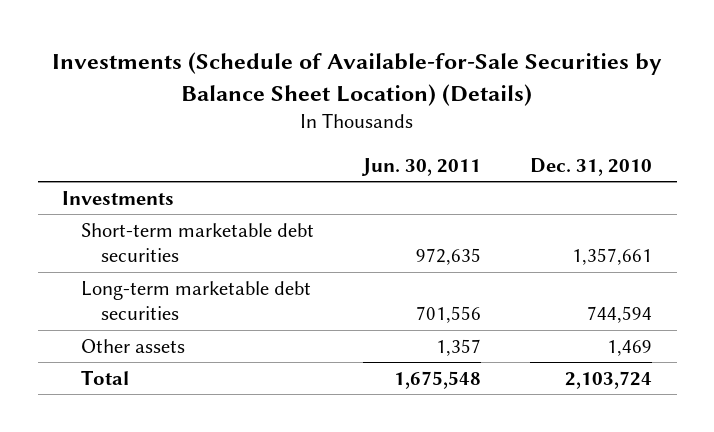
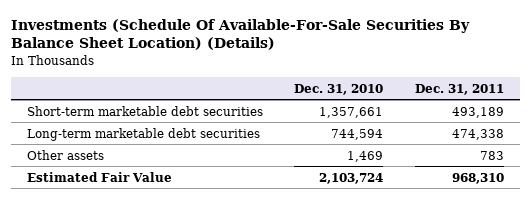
[52,52,663,106] Investments (Schedule of Available-for-Sale Securities by Balance Sheet Location) (Details) -> [10,18,470,51] Investments (Schedule Of Available-For-Sale Securities By Balance Sheet Location) (Details)
[361,157,482,176] Jun. 30, 2011 -> none
none -> [415,83,505,95] Dec. 31, 2011
[62,190,175,205] Investments -> none
[81,369,130,385] Total -> [26,171,172,182] Estimated Fair Value

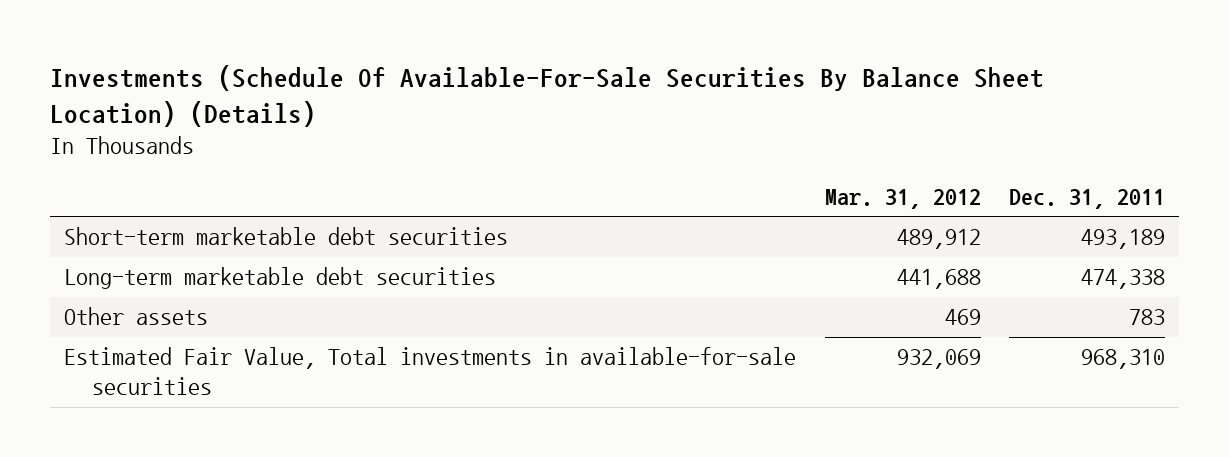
[294,83,384,95] Dec. 31, 2010 -> none
none -> [824,189,981,210] Mar. 31, 2012
[26,171,172,182] Estimated Fair Value -> [64,347,797,396] Estimated Fair Value, Total investments in available-for-sale securities

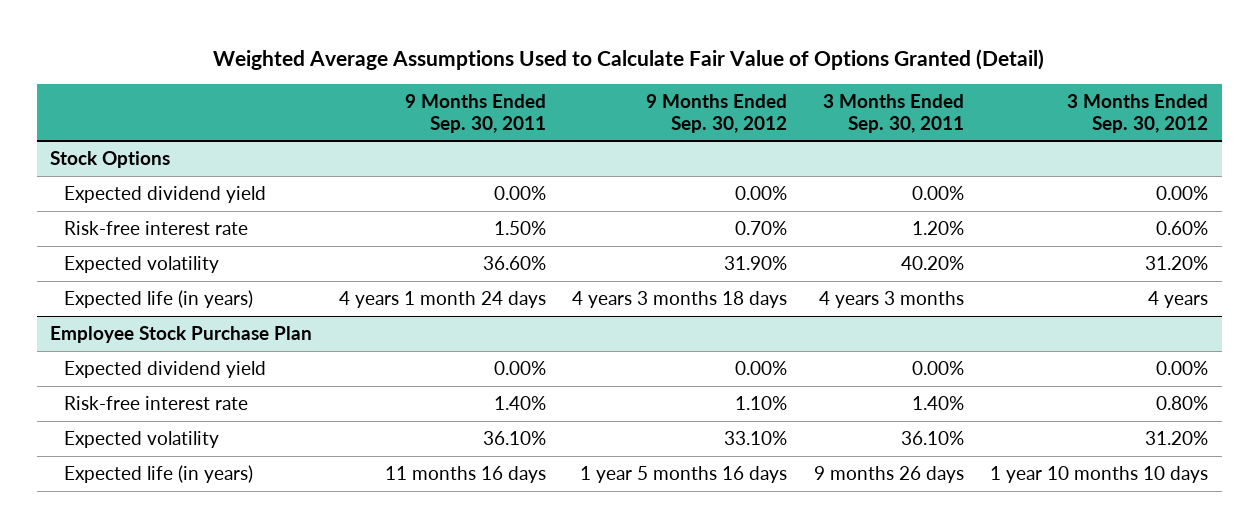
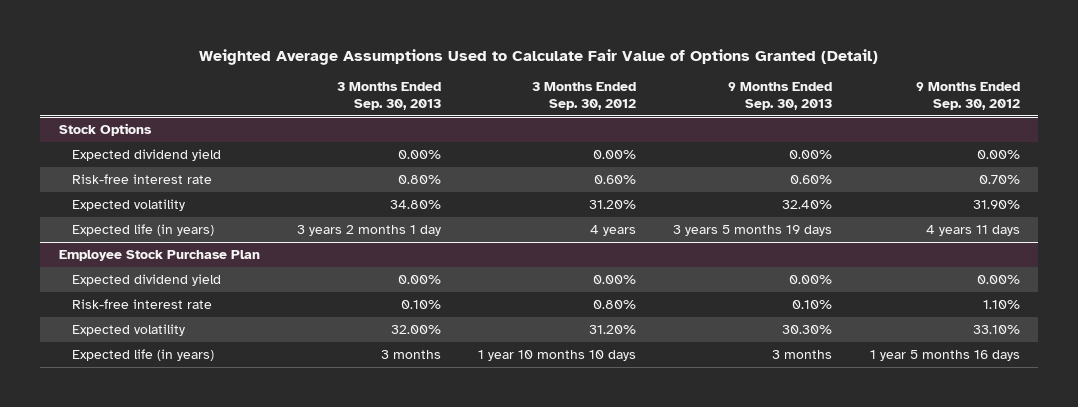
[404,94,546,133] 9 Months Ended Sep. 30, 2011 -> none
[822,94,964,133] 3 Months Ended Sep. 30, 2011 -> none
none -> [336,82,441,110] 3 Months Ended Sep. 30, 2013
none -> [728,82,833,110] 9 Months Ended Sep. 30, 2013
[572,290,788,308] 4 years 3 months 18 days -> [925,225,1020,237] 4 years 11 days

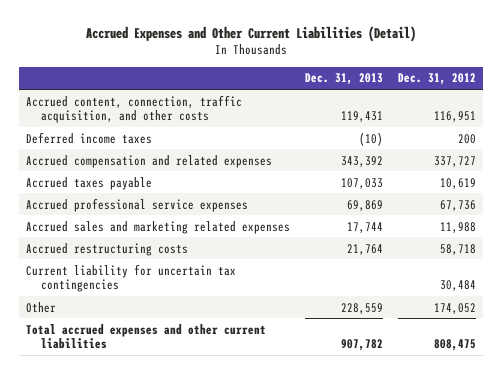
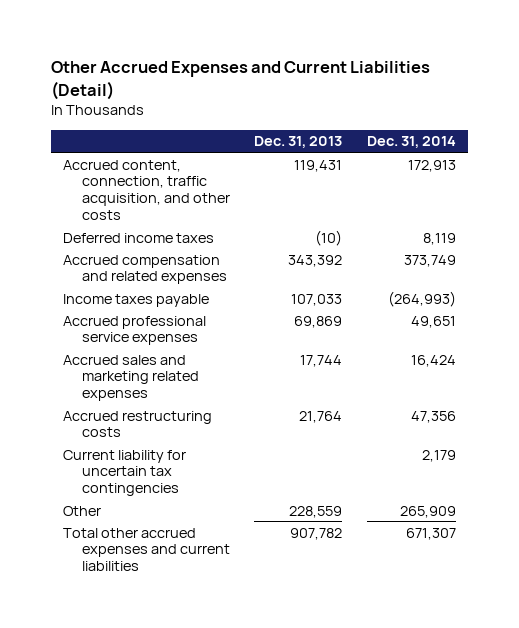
[86,25,417,42] Accrued Expenses and Other Current Liabilities (Detail) -> [50,61,430,100] Other Accrued Expenses and Current Liabilities (Detail)
[397,73,476,86] Dec. 31, 2012 -> none
none -> [367,136,457,149] Dec. 31, 2014
[26,176,153,190] Accrued taxes payable -> [62,293,209,307] Income taxes payable
[26,323,267,350] Total accrued expenses and other current liabilities -> [62,527,230,572] Total other accrued expenses and current liabilities

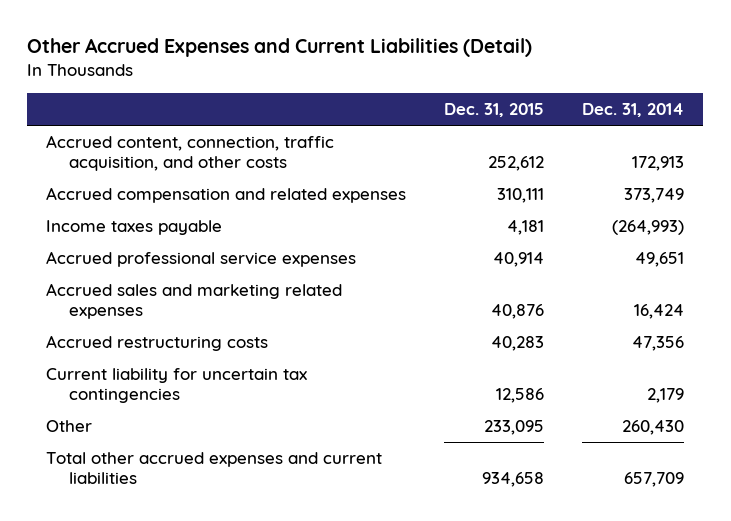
[254,136,343,149] Dec. 31, 2013 -> none
none -> [444,103,545,118] Dec. 31, 2015
[62,232,214,243] Deferred income taxes -> none
[400,505,457,518] 265,909 -> [622,420,685,436] 260,430
[406,527,457,540] 671,307 -> [624,472,685,488] 657,709

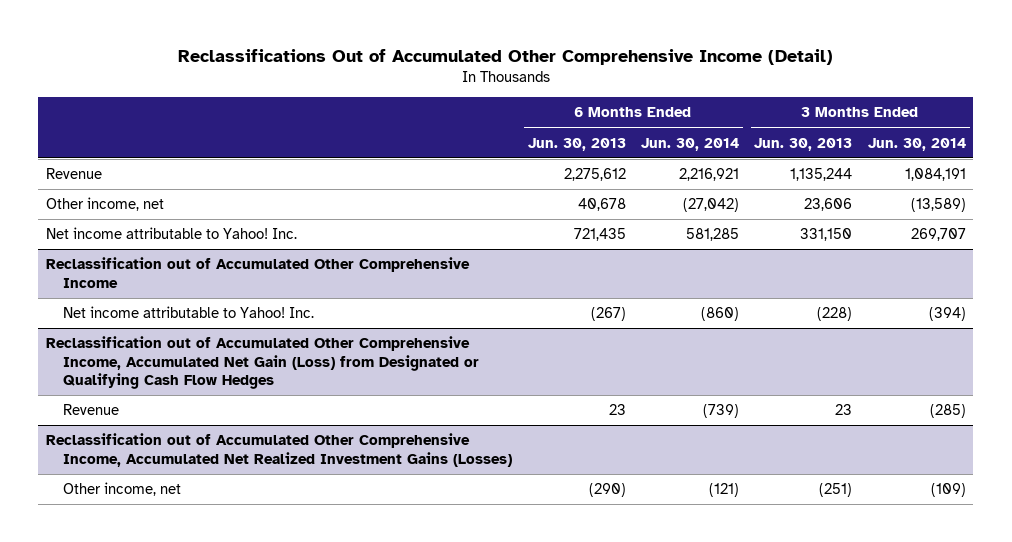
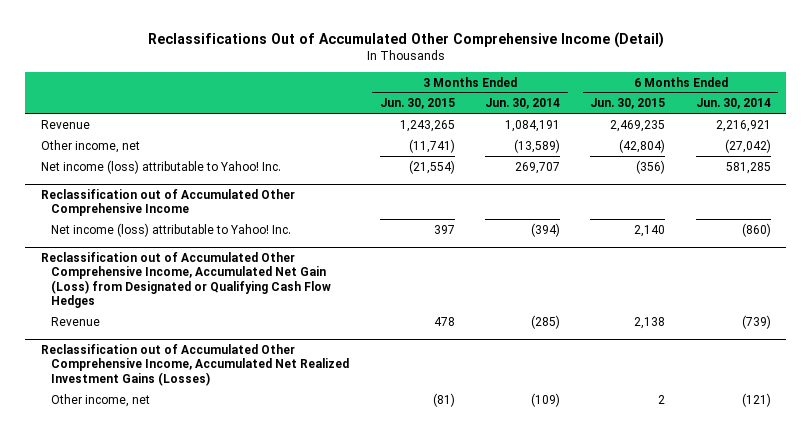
[527,137,626,151] Jun. 30, 2013 -> none
[754,137,853,151] Jun. 30, 2013 -> none
none -> [379,98,455,110] Jun. 30, 2015
none -> [590,98,666,110] Jun. 30, 2015
[45,227,297,240] Net income attributable to Yahoo! Inc. -> [40,159,281,174] Net income (loss) attributable to Yahoo! Inc.
[63,306,315,319] Net income attributable to Yahoo! Inc. -> [51,222,292,237] Net income (loss) attributable to Yahoo! Inc.

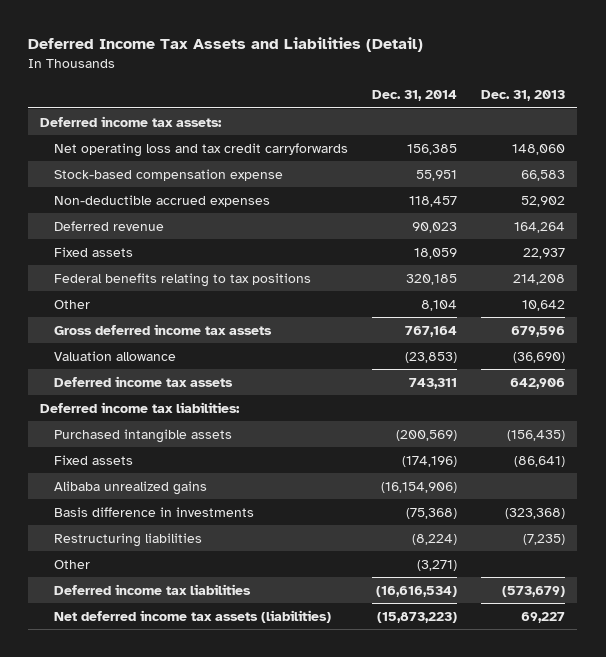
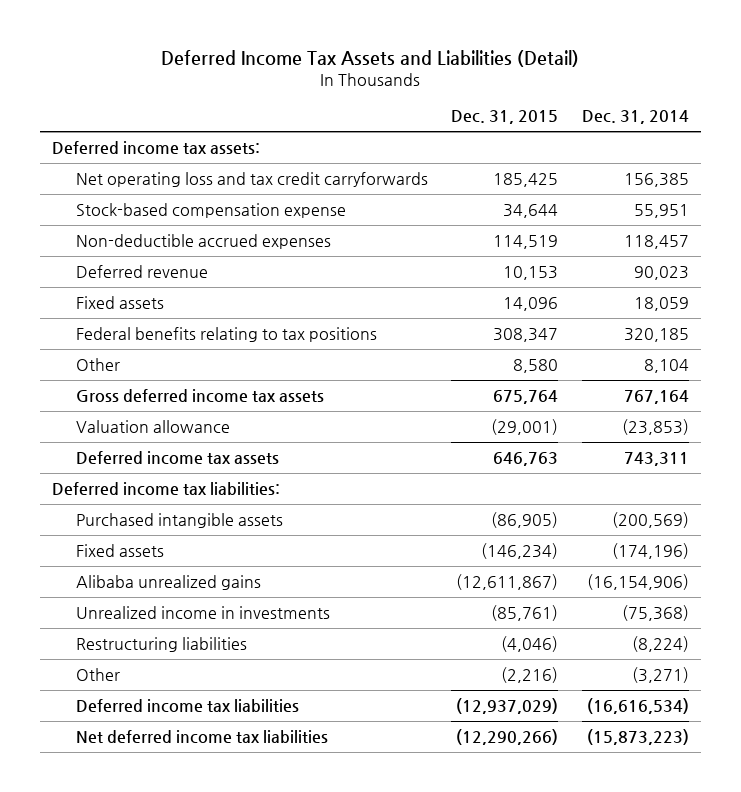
[481,90,566,102] Dec. 31, 2013 -> none
none -> [451,109,559,124] Dec. 31, 2015
[54,506,255,517] Basis difference in investments -> [76,605,331,619] Unrealized income in investments
[54,609,332,623] Net deferred income tax assets (liabilities) -> [76,729,329,744] Net deferred income tax liabilities

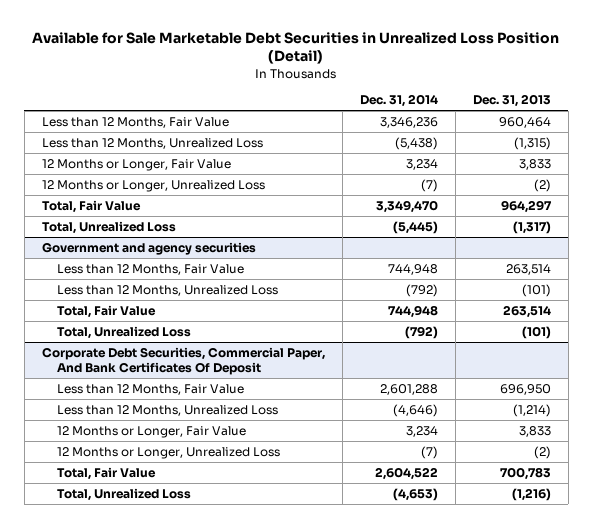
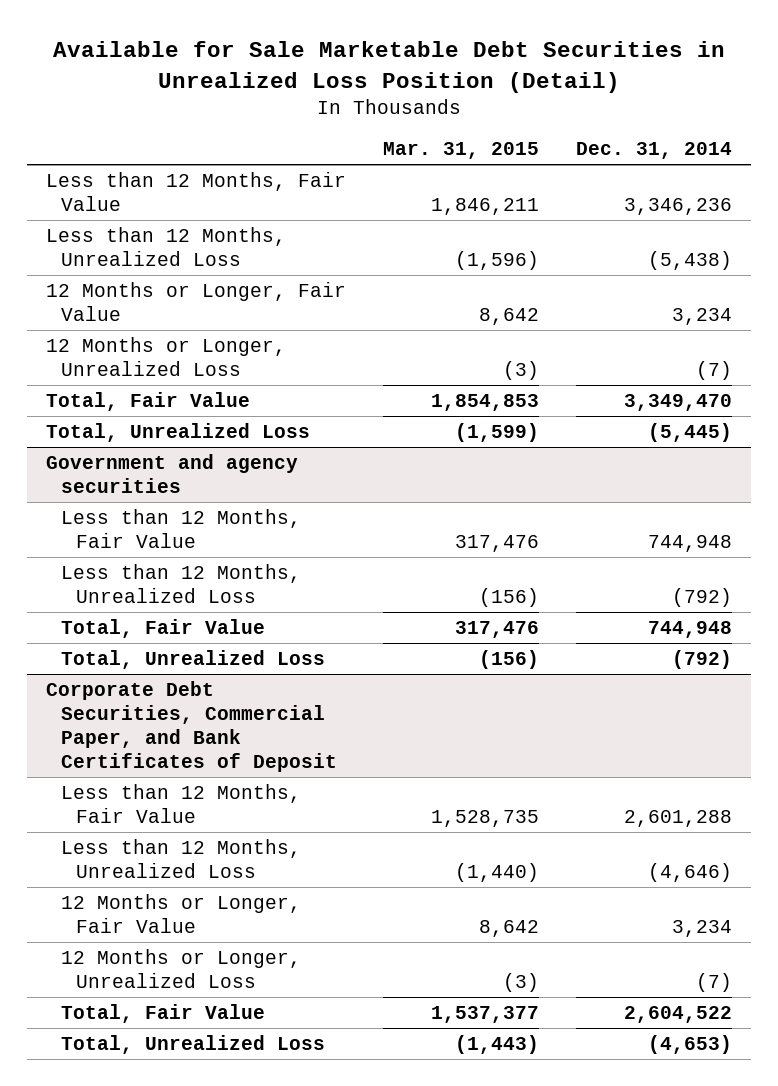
[472,94,551,108] Dec. 31, 2013 -> none
none -> [382,142,539,160] Mar. 31, 2015
[41,346,325,376] Corporate Debt Securities, Commercial Paper, And Bank Certificates Of Deposit -> [45,680,338,772] Corporate Debt Securities, Commercial Paper, and Bank Certificates of Deposit

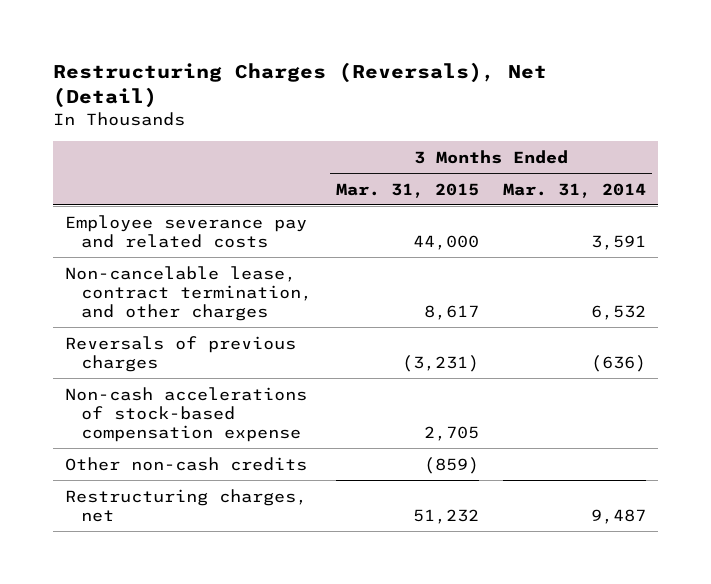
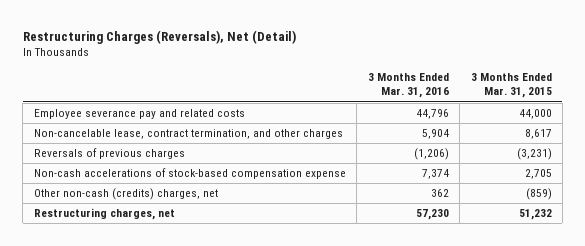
[502,182,646,198] Mar. 31, 2014 -> none
none -> [367,73,449,99] 3 Months Ended Mar. 31, 2016
[64,456,307,471] Other non-cash credits -> [33,188,218,201] Other non-cash (credits) charges, net

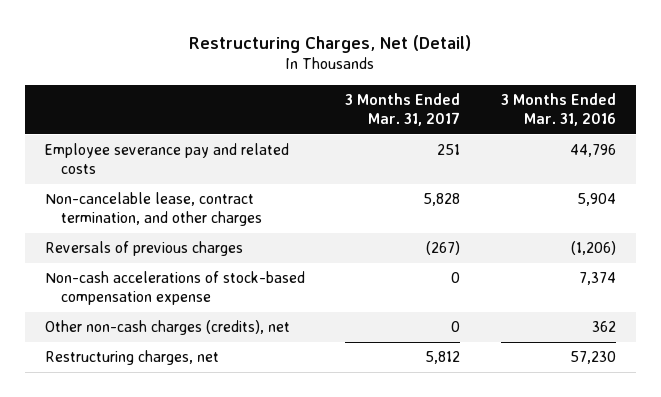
[22,29,296,44] Restructuring Charges (Reversals), Net (Detail) -> [189,34,472,53] Restructuring Charges, Net (Detail)
[470,73,552,99] 3 Months Ended Mar. 31, 2015 -> none
none -> [345,92,461,127] 3 Months Ended Mar. 31, 2017
[33,188,218,201] Other non-cash (credits) charges, net -> [44,320,290,336] Other non-cash charges (credits), net

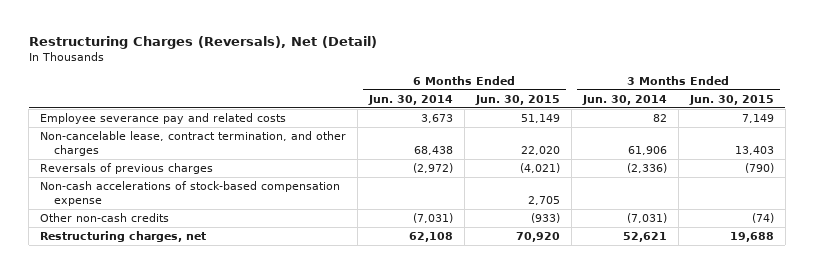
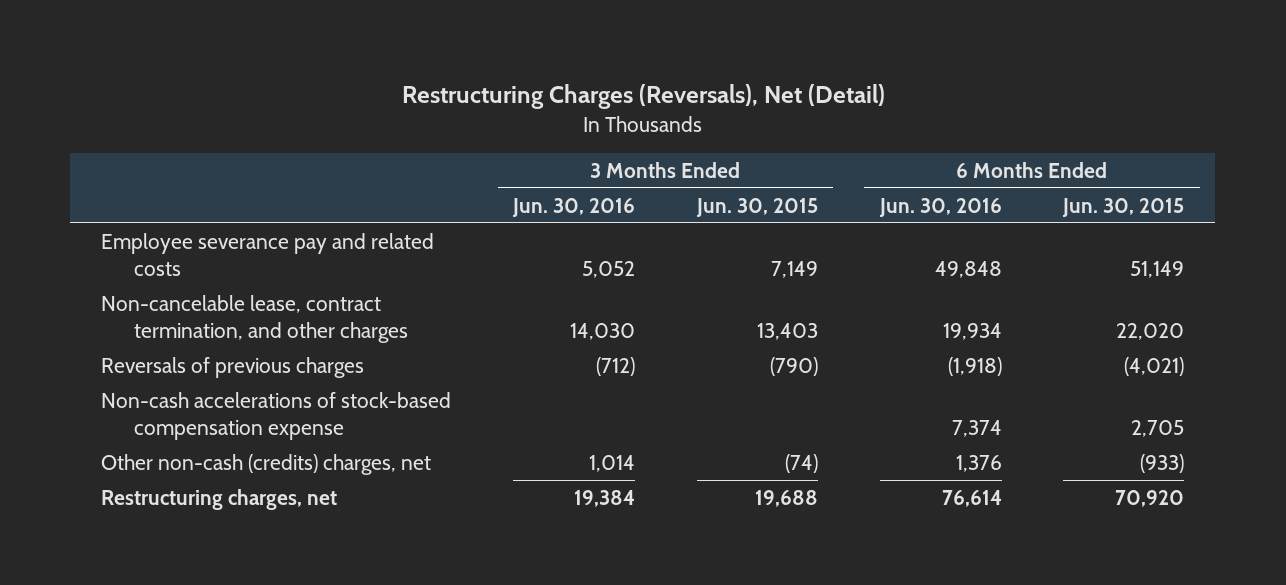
[367,94,453,105] Jun. 30, 2014 -> none
[581,94,667,105] Jun. 30, 2014 -> none
none -> [512,197,636,217] Jun. 30, 2016
none -> [878,197,1002,217] Jun. 30, 2016
[39,212,169,222] Other non-cash credits -> [101,453,432,475] Other non-cash (credits) charges, net

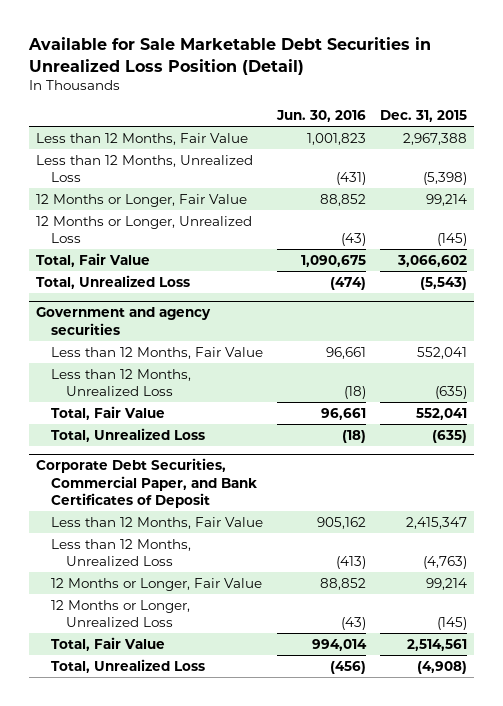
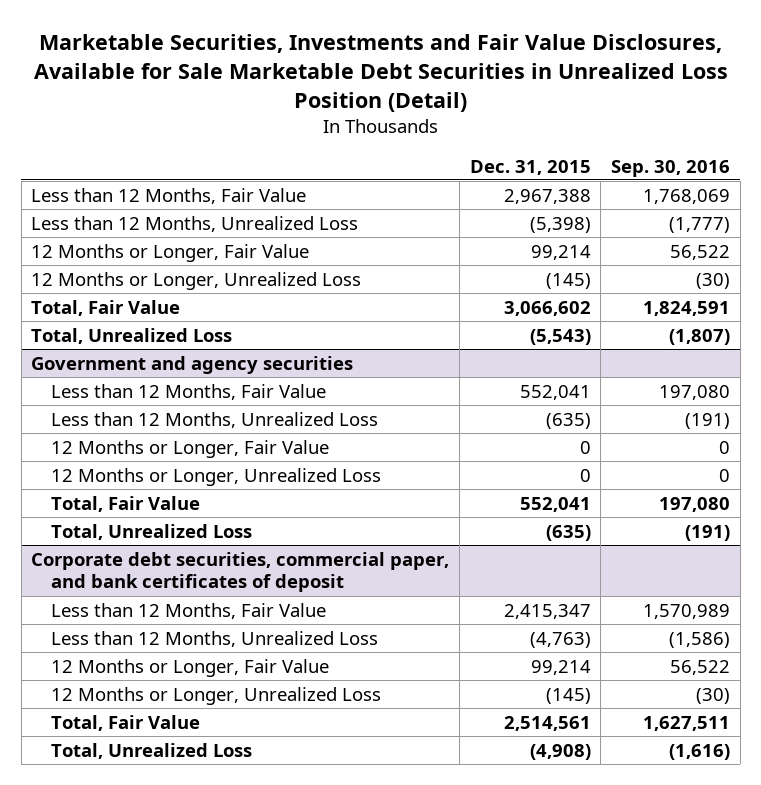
[28,37,432,75] Available for Sale Marketable Debt Securities in Unrealized Loss Position (Detail) -> [33,34,728,113] Marketable Securities, Investments and Fair Value Disclosures, Available for Sale Marketable Debt Securities in Unrealized Loss Position (Detail)
[276,109,367,122] Jun. 30, 2016 -> none
none -> [611,159,731,177] Sep. 30, 2016
none -> [50,439,329,458] 12 Months or Longer, Fair Value
none -> [50,467,381,486] 12 Months or Longer, Unrealized Loss
[36,458,258,509] Corporate Debt Securities, Commercial Paper, and Bank Certificates of Deposit -> [31,551,450,593] Corporate debt securities, commercial paper, and bank certificates of deposit

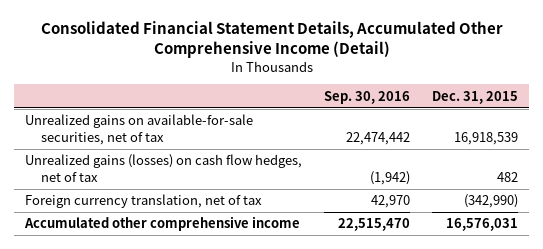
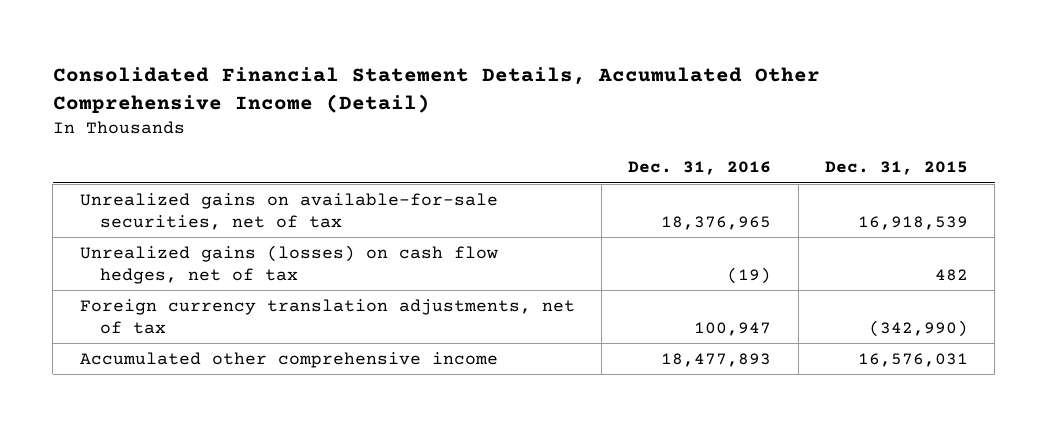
[324,90,411,104] Sep. 30, 2016 -> none
none -> [628,161,772,176] Dec. 31, 2016
[25,194,263,209] Foreign currency translation, net of tax -> [79,298,575,334] Foreign currency translation adjustments, net of tax

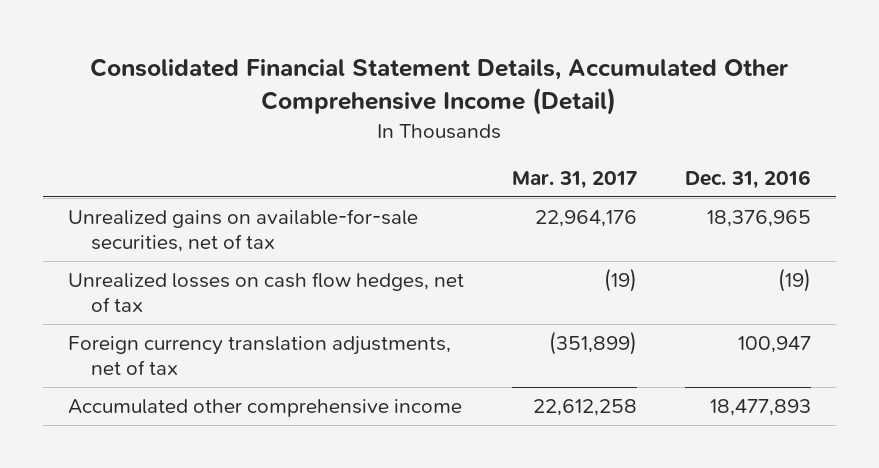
[824,161,968,176] Dec. 31, 2015 -> none
none -> [511,170,637,189] Mar. 31, 2017
[79,244,498,284] Unrealized gains (losses) on cash flow hedges, net of tax -> [67,272,464,313] Unrealized losses on cash flow hedges, net of tax

